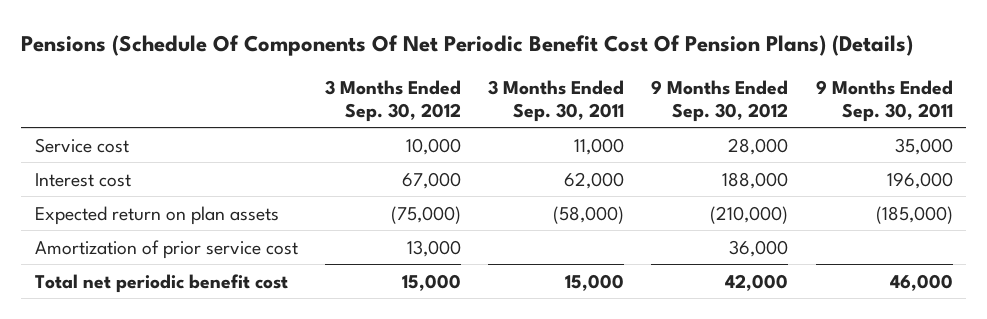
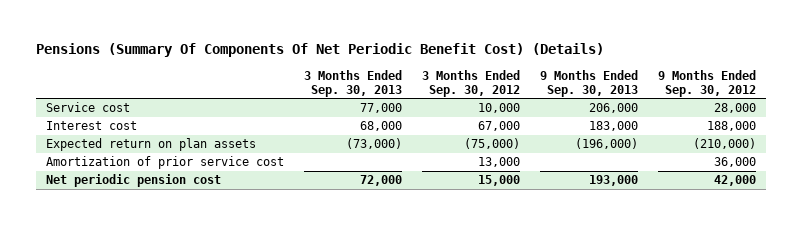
[21,35,914,57] Pensions (Schedule Of Components Of Net Periodic Benefit Cost Of Pension Plans) (Details) -> [35,43,604,58] Pensions (Summary Of Components Of Net Periodic Benefit Cost) (Details)
[488,80,625,122] 3 Months Ended Sep. 30, 2011 -> none
[815,80,953,122] 9 Months Ended Sep. 30, 2011 -> none
none -> [303,69,402,97] 3 Months Ended Sep. 30, 2013
none -> [540,69,639,97] 9 Months Ended Sep. 30, 2013
[34,273,288,293] Total net periodic benefit cost -> [45,174,221,188] Net periodic pension cost

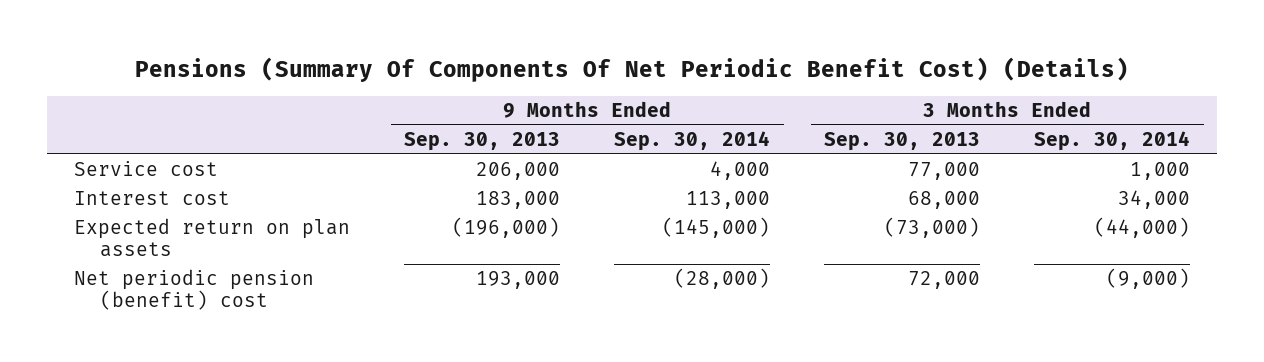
[422,69,521,97] 3 Months Ended Sep. 30, 2012 -> none
[658,69,757,97] 9 Months Ended Sep. 30, 2012 -> none
none -> [614,130,771,151] Sep. 30, 2014
none -> [1034,130,1191,151] Sep. 30, 2014
[45,156,284,170] Amortization of prior service cost -> none
[45,174,221,188] Net periodic pension cost -> [74,269,315,311] Net periodic pension (benefit) cost

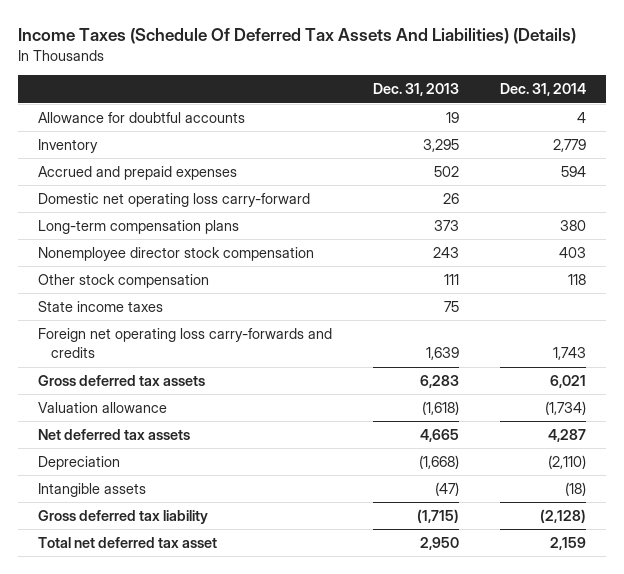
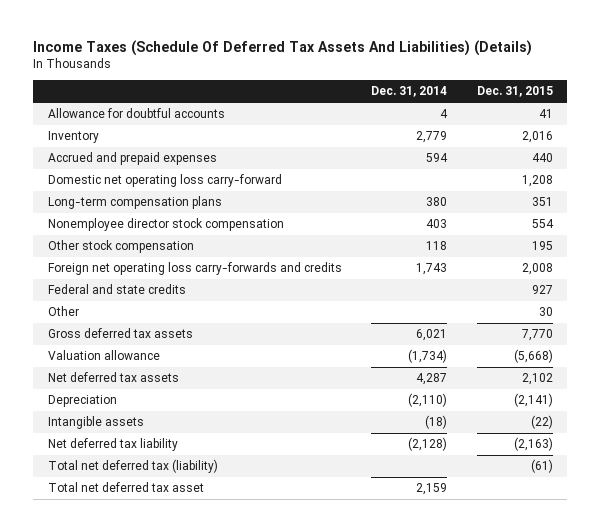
[372,83,459,97] Dec. 31, 2013 -> none
none -> [476,86,553,98] Dec. 31, 2015
[38,301,164,313] State income taxes -> none
none -> [47,284,186,295] Federal and state credits
none -> [47,306,79,317] Other
[38,510,209,525] Gross deferred tax liability -> [47,438,178,452] Net deferred tax liability
none -> [47,459,218,474] Total net deferred tax (liability)

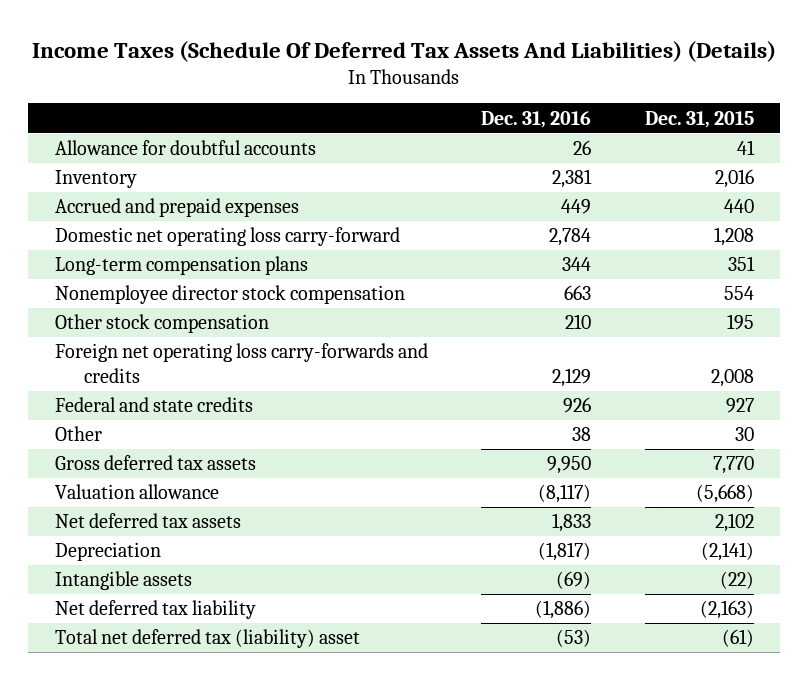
[371,86,448,98] Dec. 31, 2014 -> none
none -> [481,110,592,128] Dec. 31, 2016
[47,482,204,493] Total net deferred tax asset -> none
[47,459,218,474] Total net deferred tax (liability) -> [54,629,360,649] Total net deferred tax (liability) asset

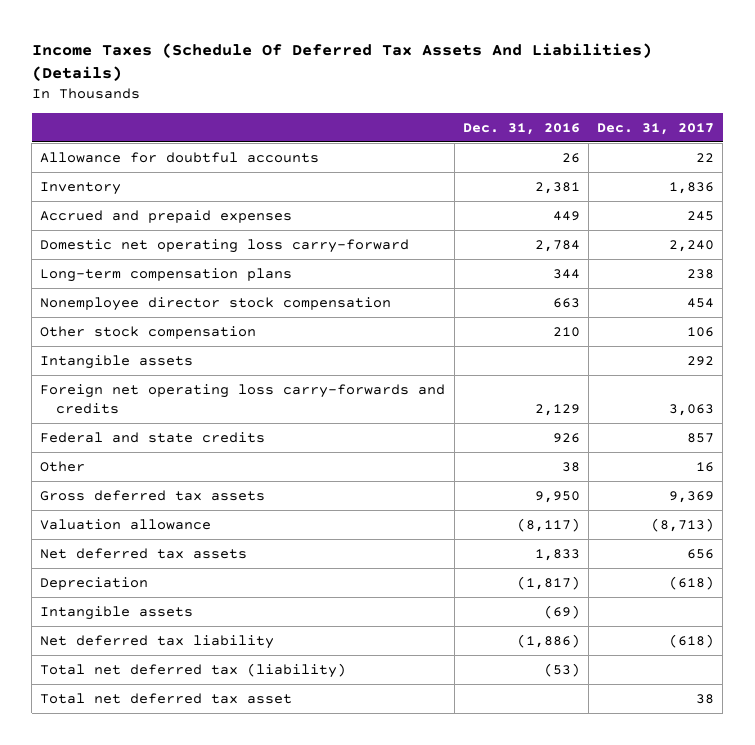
[644,110,754,128] Dec. 31, 2015 -> none
none -> [597,122,715,135] Dec. 31, 2017
none -> [40,354,194,369] Intangible assets
[54,629,360,649] Total net deferred tax (liability) asset -> [40,662,347,678] Total net deferred tax (liability)
none -> [40,692,293,704] Total net deferred tax asset

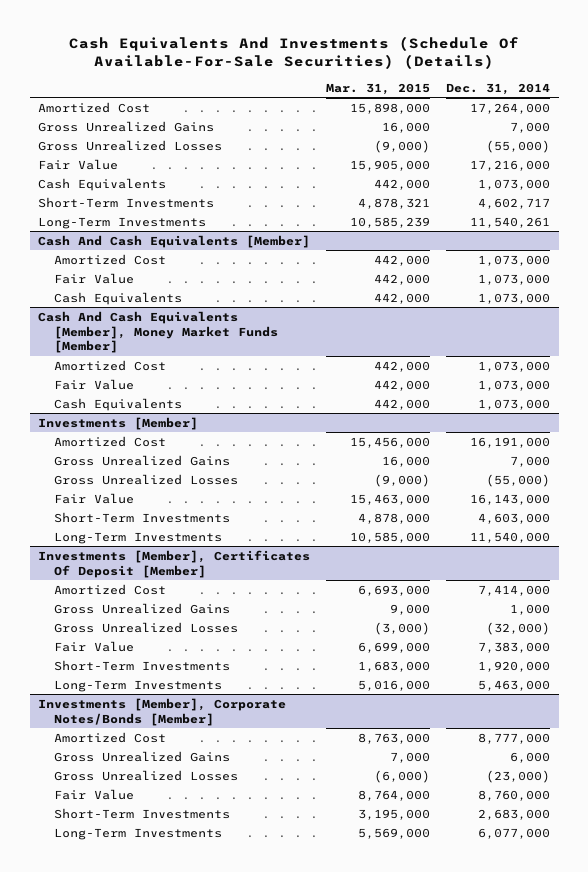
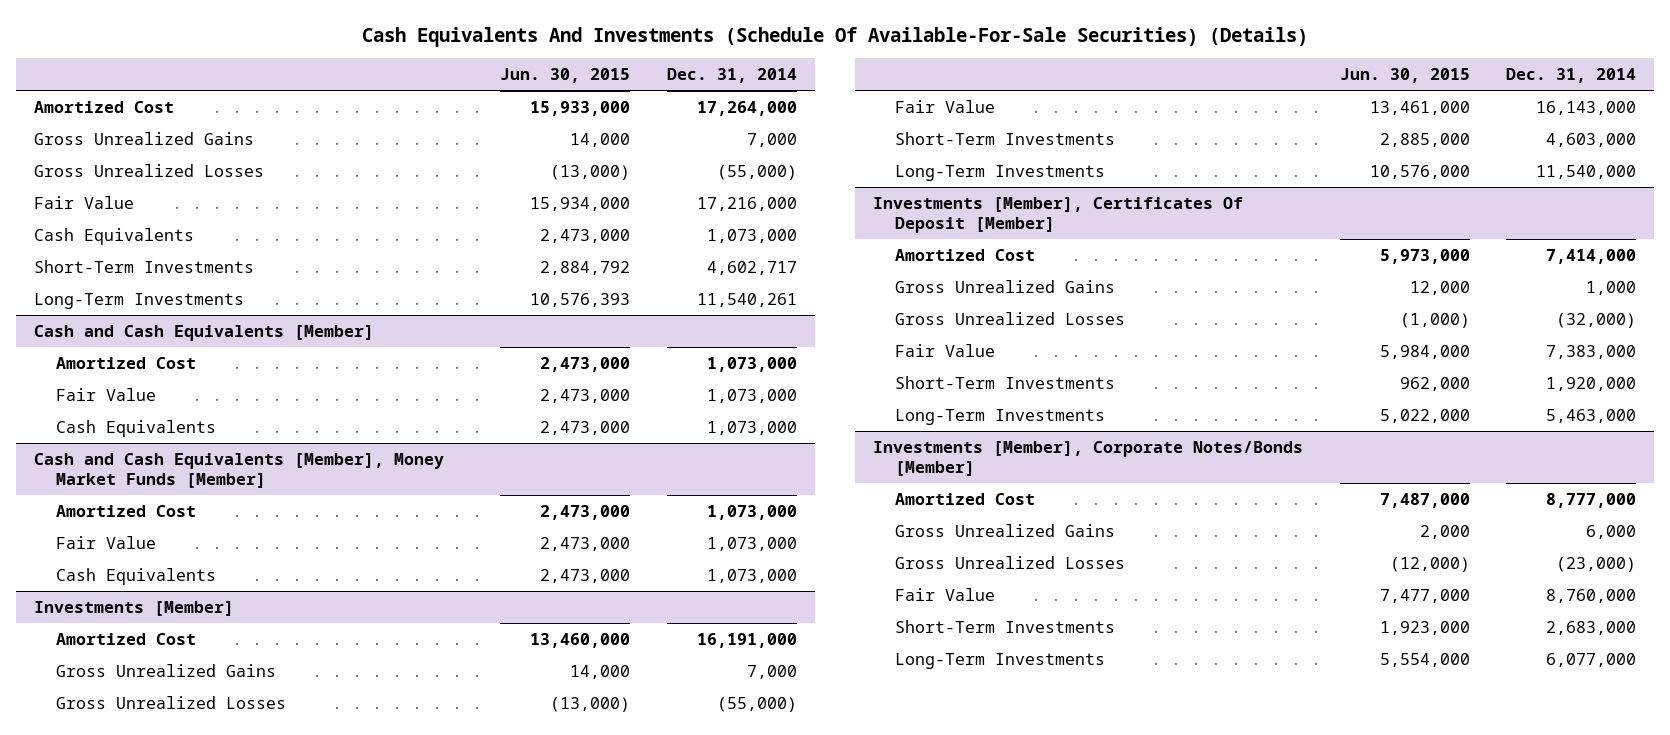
[326,82,431,95] Mar. 31, 2015 -> none
none -> [500,67,631,83] Jun. 30, 2015
[37,234,310,248] Cash And Cash Equivalents [Member] -> [34,324,375,341] Cash and Cash Equivalents [Member]
[37,310,279,354] Cash And Cash Equivalents [Member], Money Market Funds [Member] -> [34,452,445,488] Cash and Cash Equivalents [Member], Money Market Funds [Member]

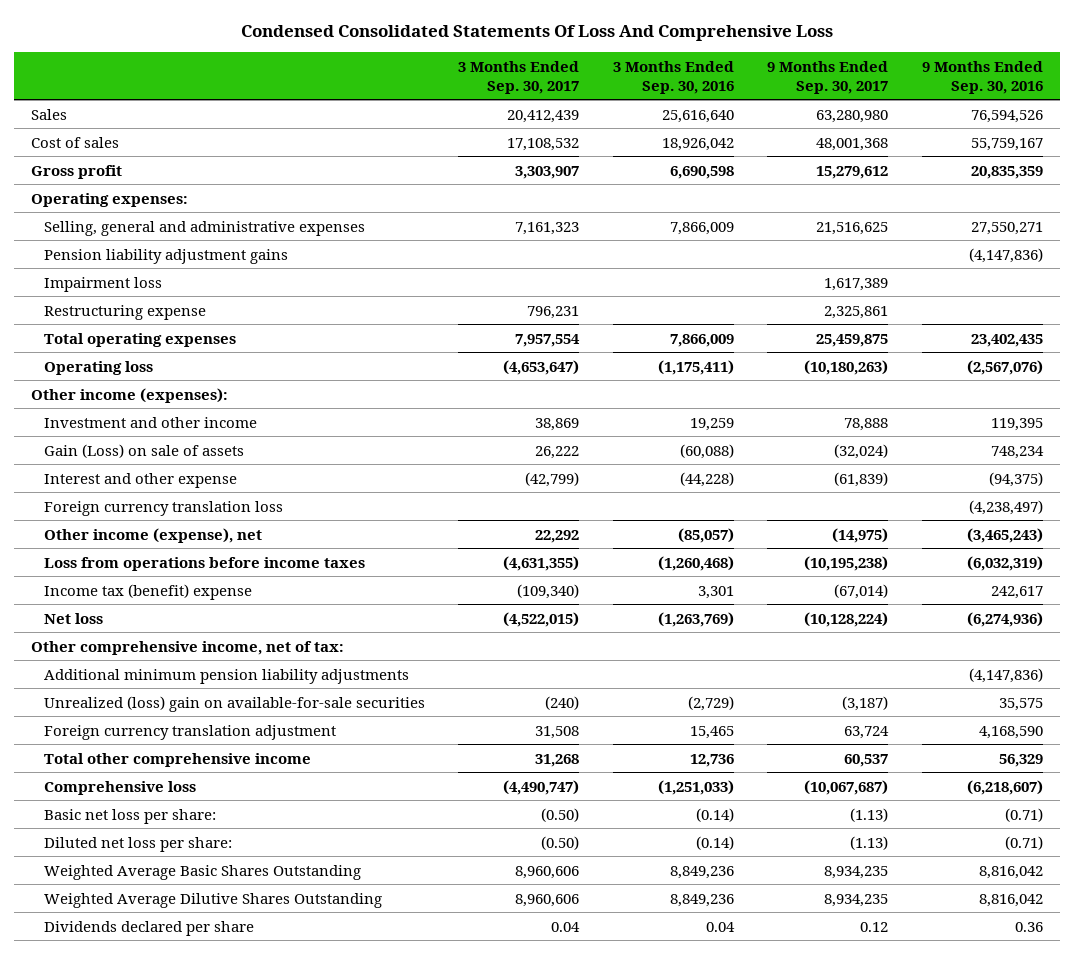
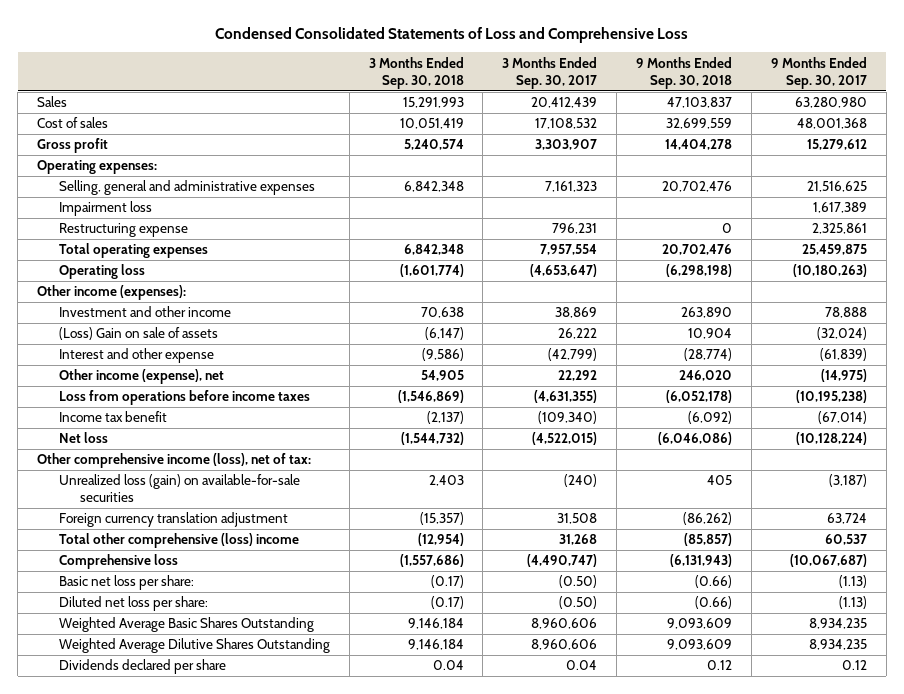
[240,25,833,42] Condensed Consolidated Statements Of Loss And Comprehensive Loss -> [214,26,688,43] Condensed Consolidated Statements of Loss and Comprehensive Loss
[612,60,734,94] 3 Months Ended Sep. 30, 2016 -> none
[921,60,1043,94] 9 Months Ended Sep. 30, 2016 -> none
none -> [368,56,464,89] 3 Months Ended Sep. 30, 2018
none -> [636,56,733,89] 9 Months Ended Sep. 30, 2018
[43,248,288,264] Pension liability adjustment gains -> none
[43,443,244,458] Gain (Loss) on sale of assets -> [58,327,218,341] (Loss) Gain on sale of assets
[43,500,283,516] Foreign currency translation loss -> none
[43,583,252,600] Income tax (benefit) expense -> [58,411,167,423] Income tax benefit
[43,668,409,684] Additional minimum pension liability adjustments -> none
[30,640,344,655] Other comprehensive income, net of tax: -> [37,453,312,469] Other comprehensive income (loss), net of tax:
[43,695,425,712] Unrealized (loss) gain on available-for-sale securities -> [58,474,300,503] Unrealized loss (gain) on available-for-sale securities
[43,752,311,767] Total other comprehensive income -> [58,533,299,549] Total other comprehensive (loss) income

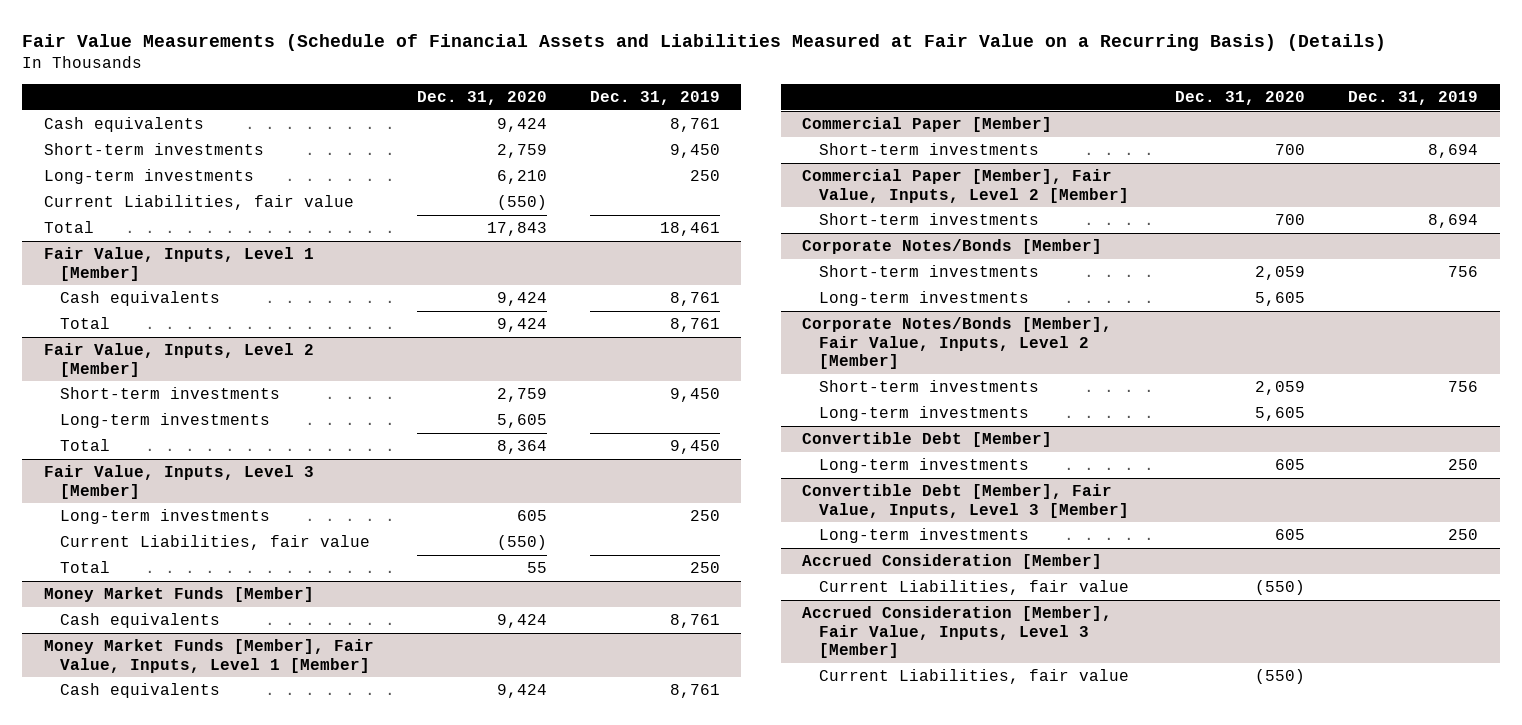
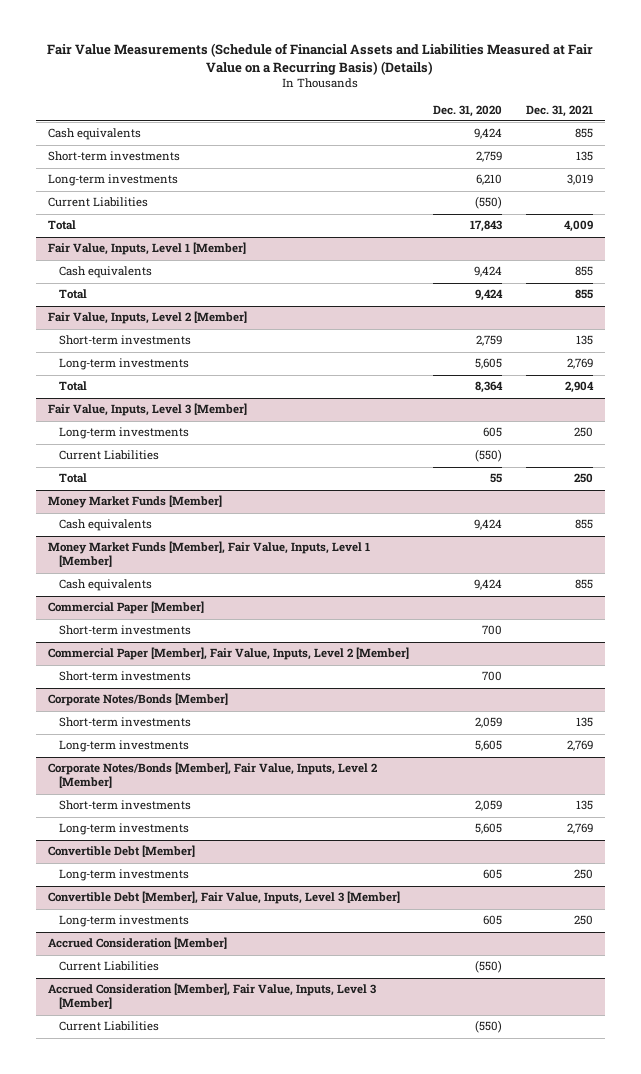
[589,90,720,105] Dec. 31, 2019 -> none
none -> [525,104,593,117] Dec. 31, 2021
[43,195,354,211] Current Liabilities, fair value -> [47,197,148,208] Current Liabilities
[60,535,371,551] Current Liabilities, fair value -> [58,450,159,461] Current Liabilities
[818,580,1129,596] Current Liabilities, fair value -> [58,961,159,972] Current Liabilities
[818,669,1129,685] Current Liabilities, fair value -> [58,1021,159,1032] Current Liabilities

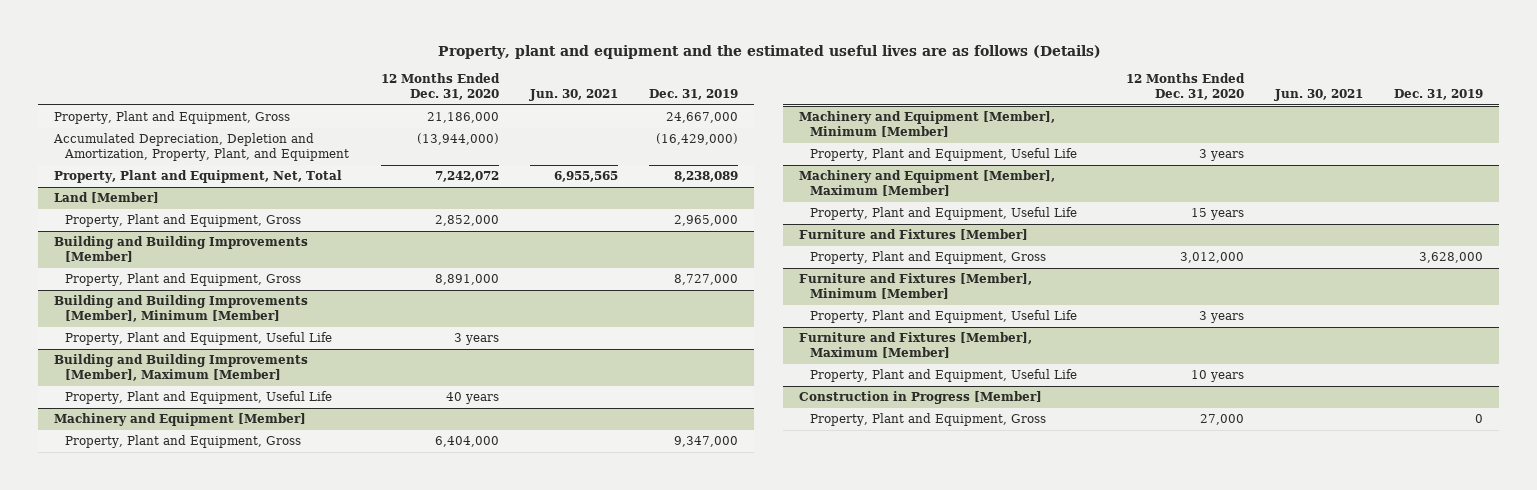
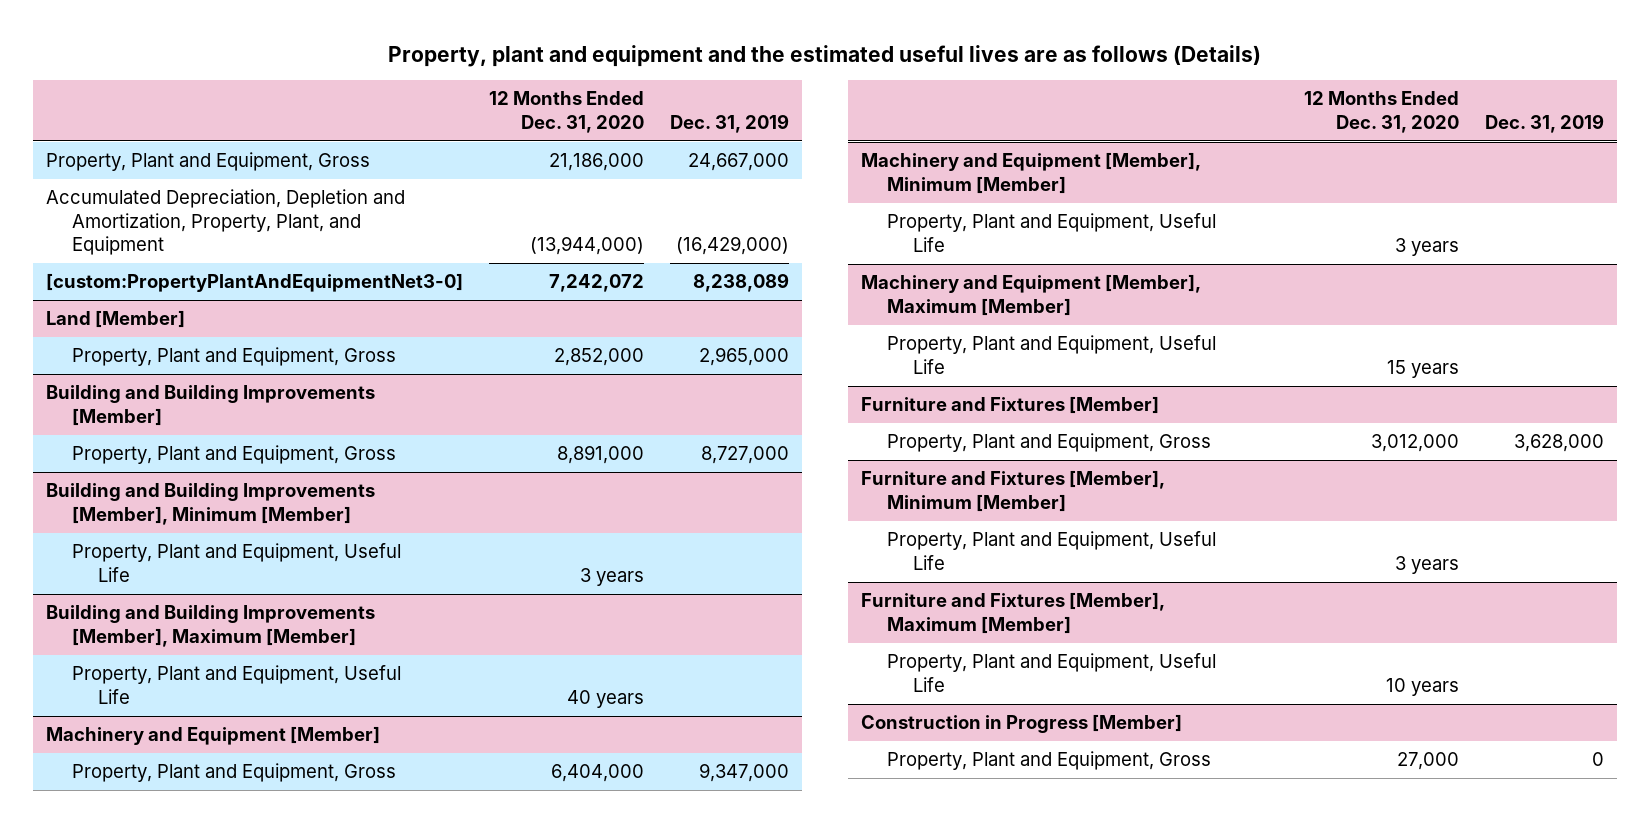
[528,89,618,102] Jun. 30, 2021 -> none
[53,170,342,184] Property, Plant and Equipment, Net, Total -> [46,273,464,293] [custom:PropertyPlantAndEquipmentNet3-0]

